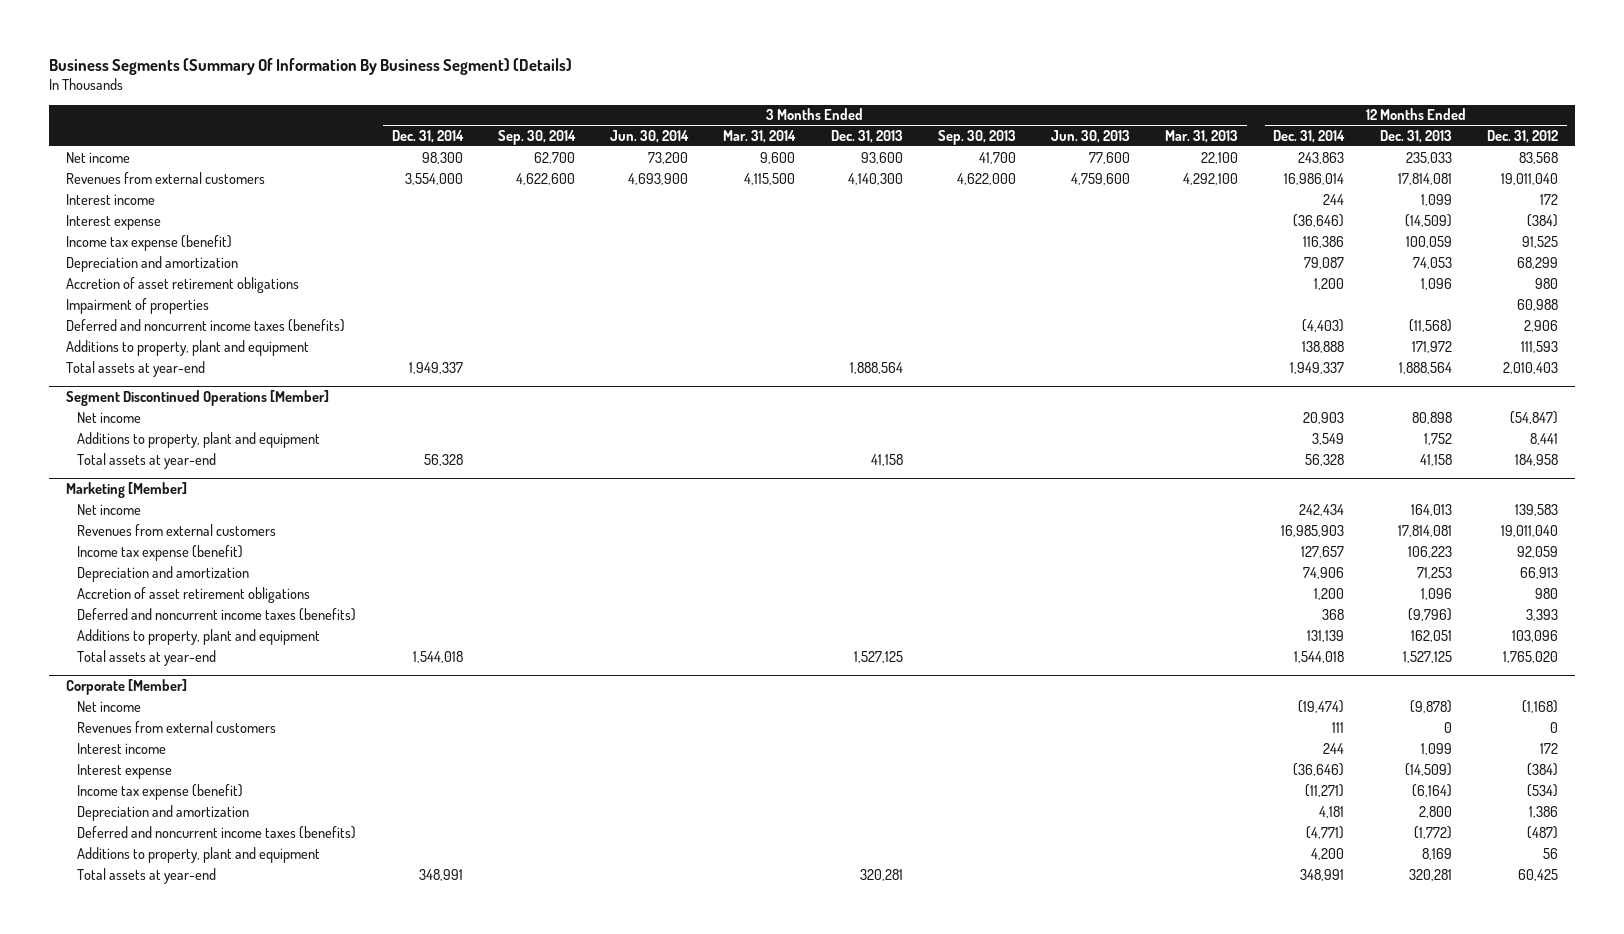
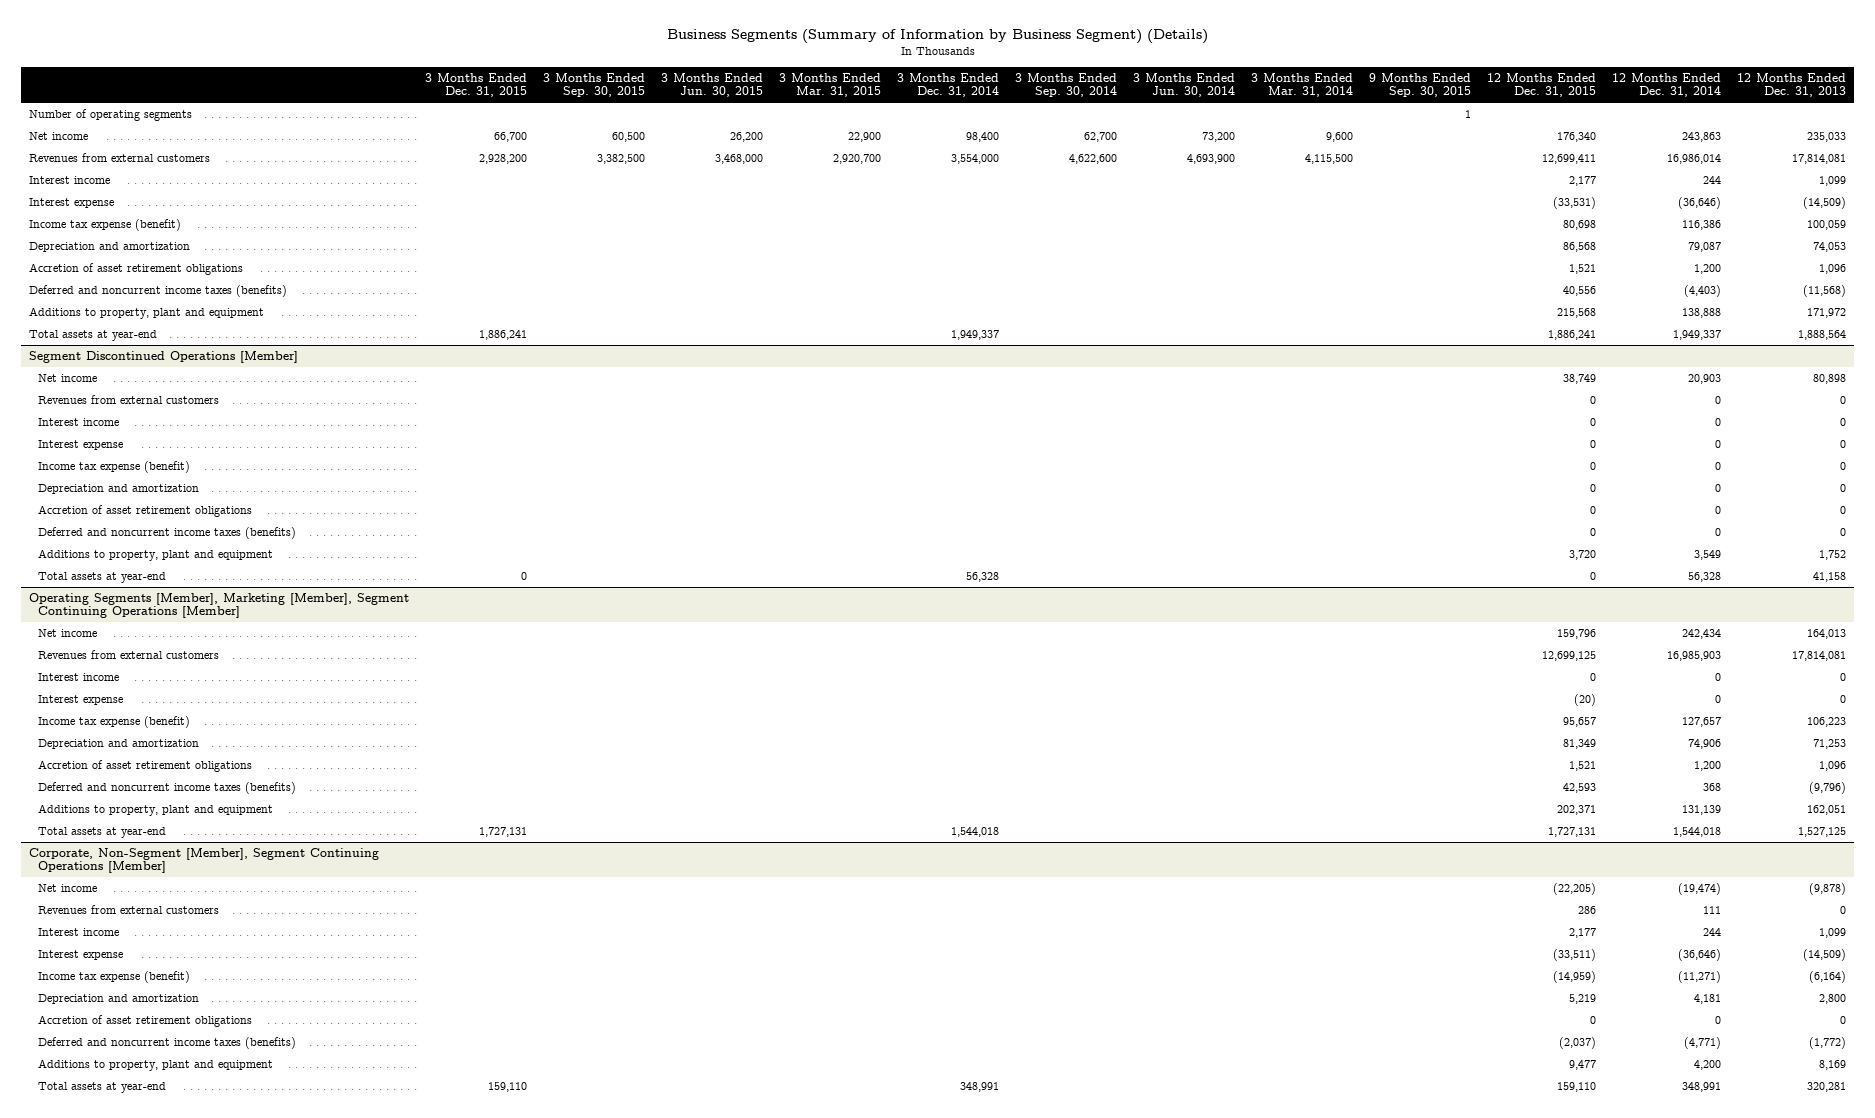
[48,57,572,75] Business Segments (Summary Of Information By Business Segment) (Details) -> [666,29,1208,45] Business Segments (Summary of Information by Business Segment) (Details)
[830,129,903,143] Dec. 31, 2013 -> none
[937,129,1016,145] Sep. 30, 2013 -> none
[1051,129,1131,143] Jun. 30, 2013 -> none
[1165,129,1239,143] Mar. 31, 2013 -> none
[1486,129,1558,143] Dec. 31, 2012 -> none
none -> [425,72,528,98] 3 Months Ended Dec. 31, 2015
none -> [543,72,646,98] 3 Months Ended Sep. 30, 2015
none -> [661,72,764,98] 3 Months Ended Jun. 30, 2015
none -> [779,72,882,98] 3 Months Ended Mar. 31, 2015
none -> [1368,72,1471,98] 9 Months Ended Sep. 30, 2015
none -> [1486,72,1596,98] 12 Months Ended Dec. 31, 2015
none -> [29,108,193,121] Number of operating segments
[421,151,463,164] 98,300 -> [966,131,1000,142] 98,400
[66,297,210,314] Impairment of properties -> none
none -> [38,394,220,404] Revenues from external customers
none -> [38,417,120,426] Interest income
none -> [38,439,124,450] Interest expense
none -> [38,460,191,473] Income tax expense (benefit)
none -> [38,483,200,494] Depreciation and amortization
none -> [38,504,253,517] Accretion of asset retirement obligations
none -> [38,526,297,539] Deferred and noncurrent income taxes (benefits)
[66,482,188,499] Marketing [Member] -> none
none -> [29,592,410,619] Operating Segments [Member], Marketing [Member], Segment Continuing Operations [Member]
none -> [38,672,120,681] Interest income
none -> [38,694,124,705] Interest expense
[66,679,188,696] Corporate [Member] -> none
none -> [29,847,380,874] Corporate, Non-Segment [Member], Segment Continuing Operations [Member]
none -> [38,1014,253,1027] Accretion of asset retirement obligations

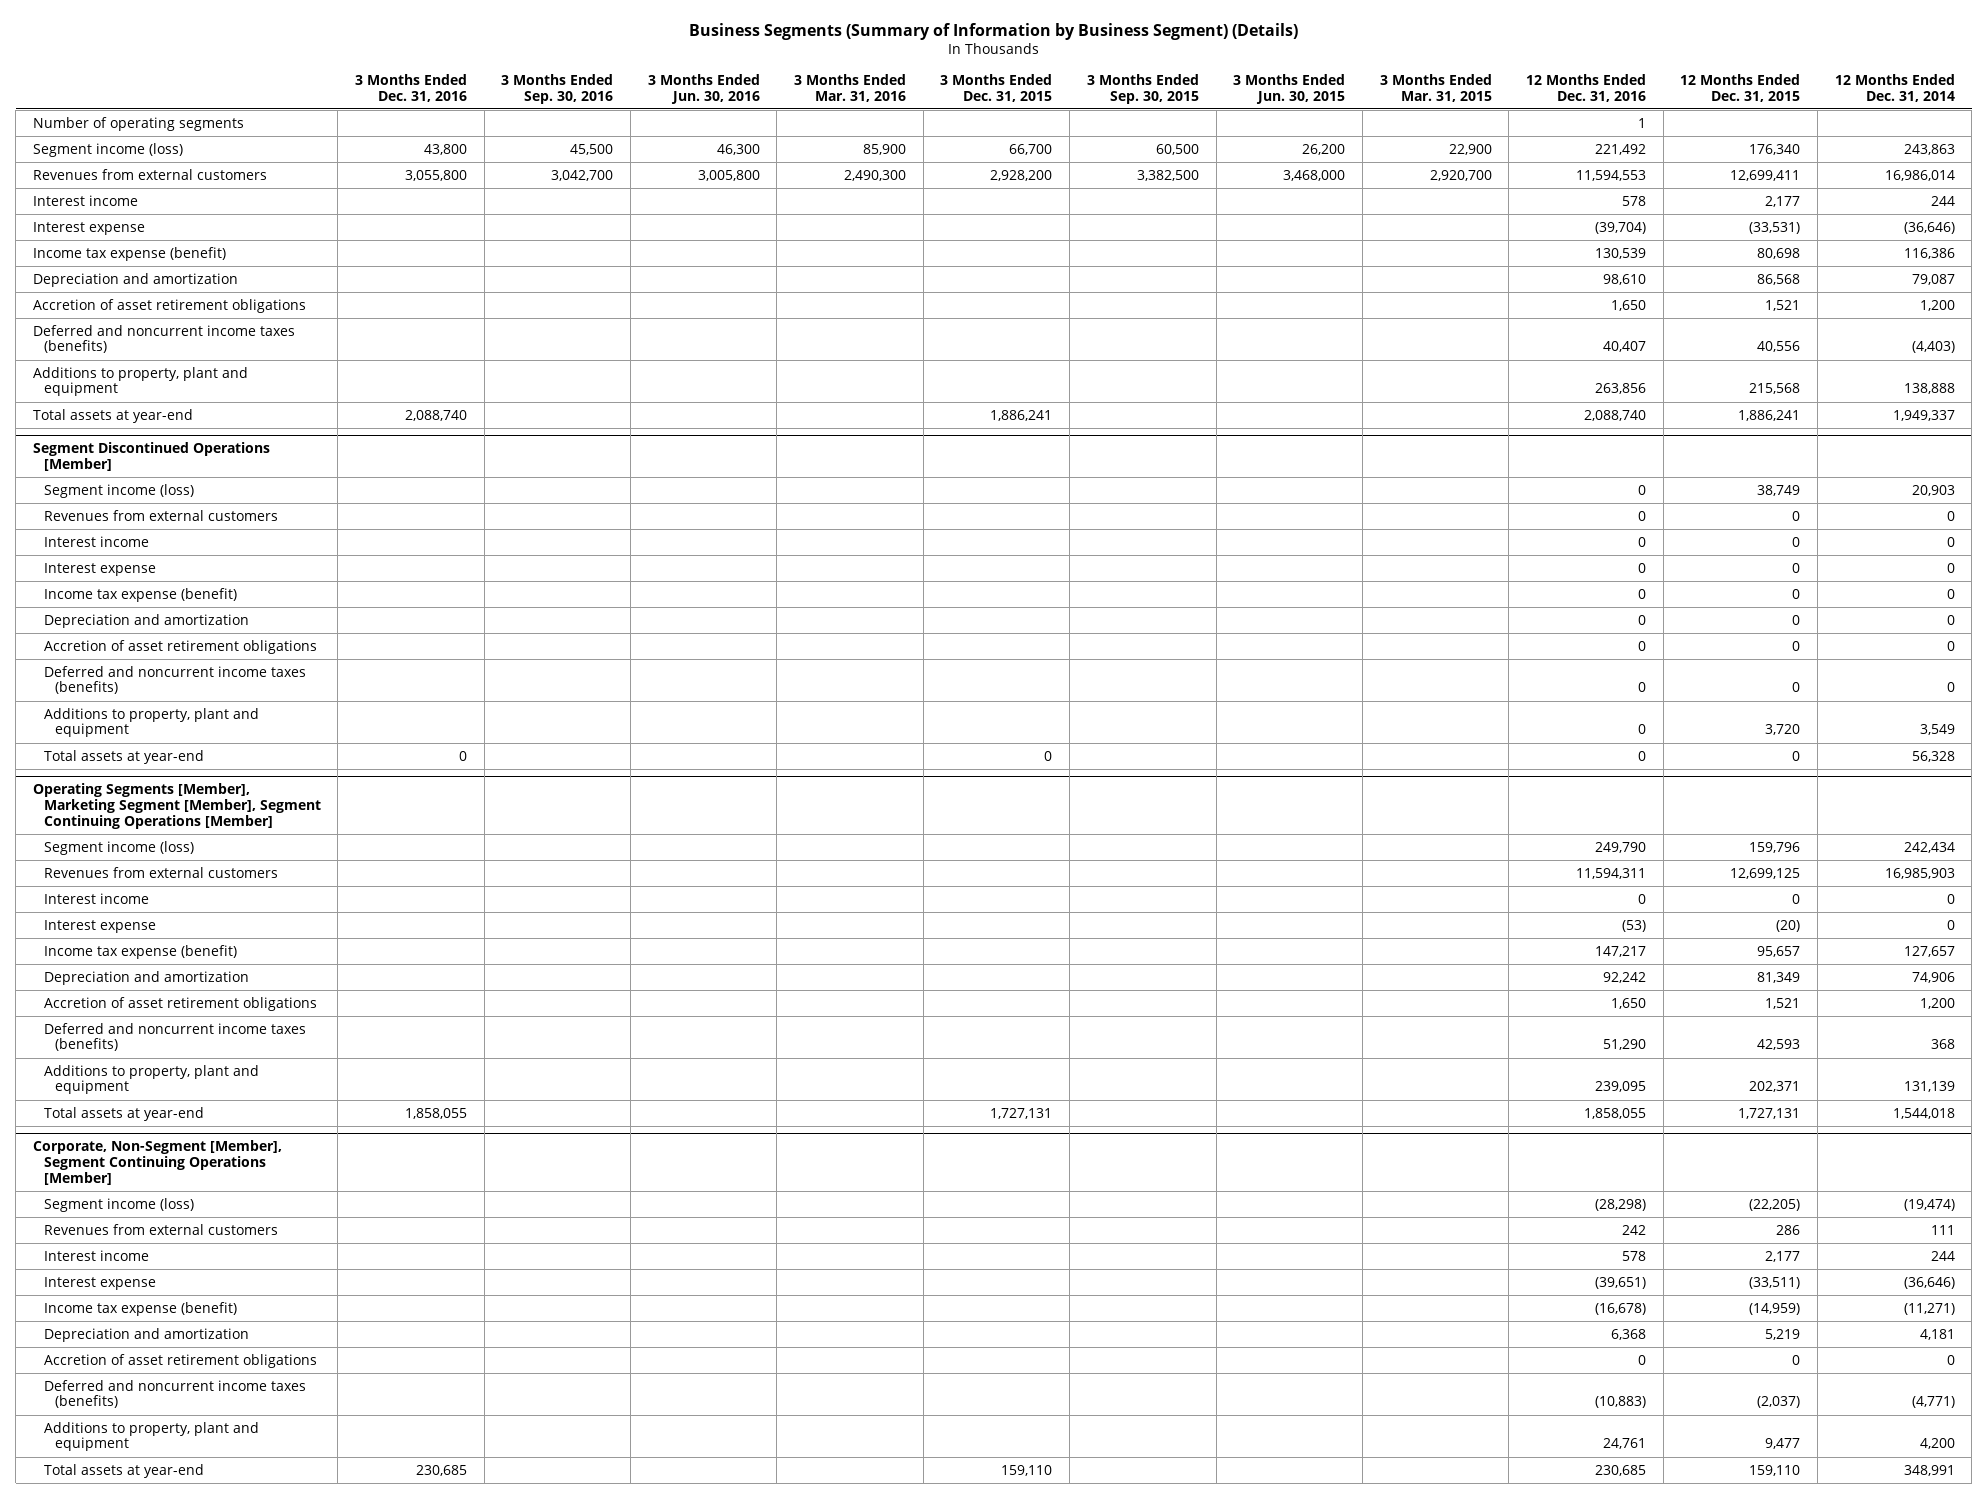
[897,72,1000,98] 3 Months Ended Dec. 31, 2014 -> none
[1015,72,1118,98] 3 Months Ended Sep. 30, 2014 -> none
[1133,72,1236,98] 3 Months Ended Jun. 30, 2014 -> none
[1250,72,1353,98] 3 Months Ended Mar. 31, 2014 -> none
[1368,72,1471,98] 9 Months Ended Sep. 30, 2015 -> none
[1736,72,1846,98] 12 Months Ended Dec. 31, 2013 -> none
none -> [355,73,468,102] 3 Months Ended Dec. 31, 2016
none -> [501,73,614,104] 3 Months Ended Sep. 30, 2016
none -> [647,73,760,104] 3 Months Ended Jun. 30, 2016
none -> [794,73,907,102] 3 Months Ended Mar. 31, 2016
none -> [1525,73,1646,102] 12 Months Ended Dec. 31, 2016
[29,131,89,140] Net income -> [32,142,183,157] Segment income (loss)
[38,373,98,382] Net income -> [43,483,194,498] Segment income (loss)
[29,592,410,619] Operating Segments [Member], Marketing [Member], Segment Continuing Operations [Member] -> [32,783,321,830] Operating Segments [Member], Marketing Segment [Member], Segment Continuing Operations [Member]
[38,628,98,637] Net income -> [43,840,194,855] Segment income (loss)
[38,883,98,892] Net income -> [43,1197,194,1212] Segment income (loss)

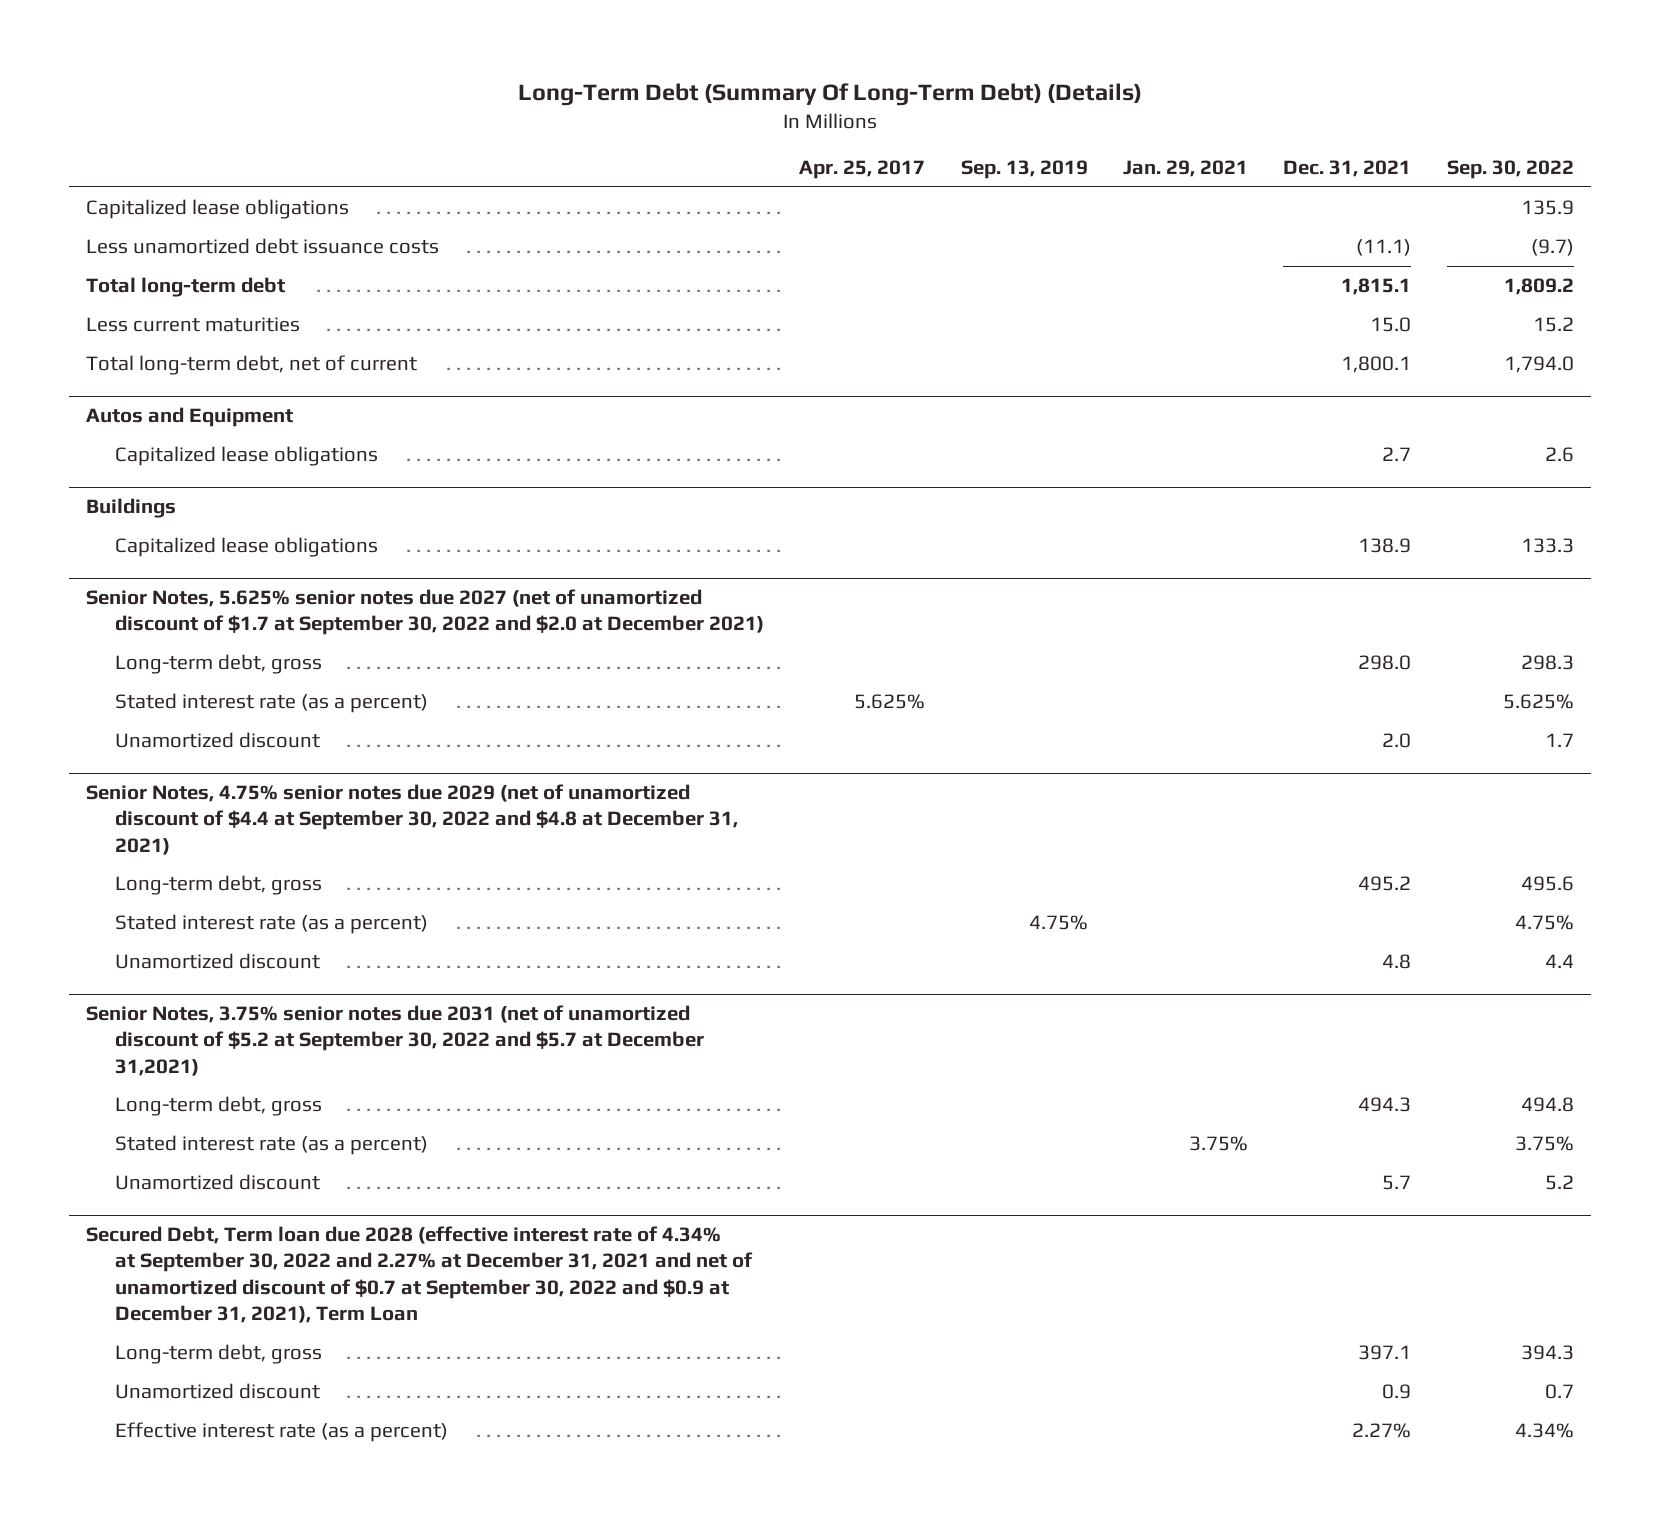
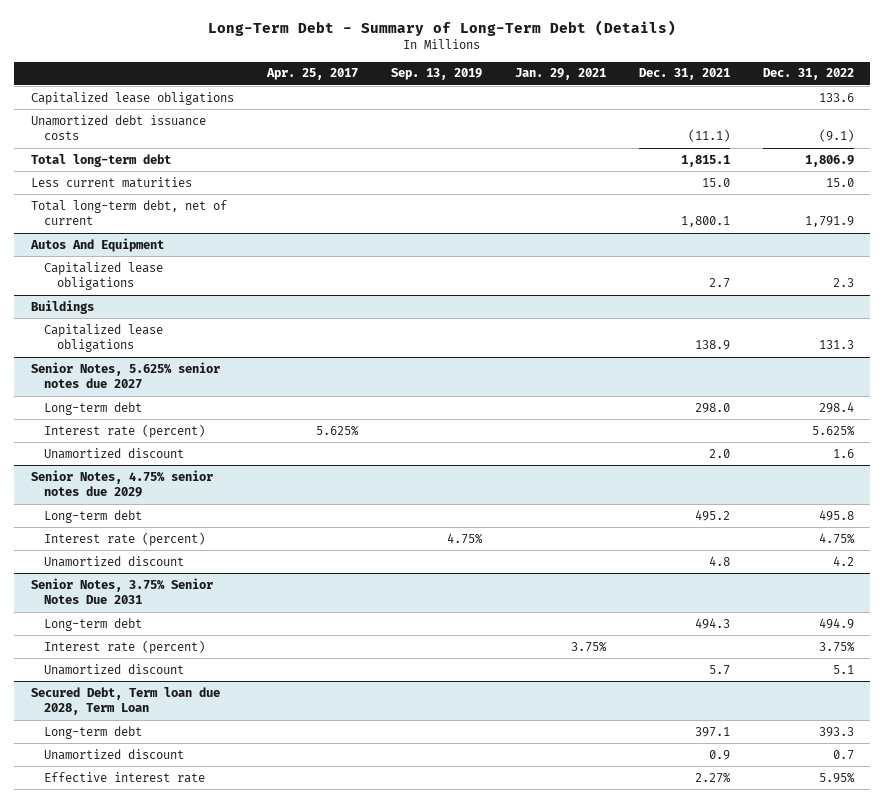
[518,83,1143,107] Long-Term Debt (Summary Of Long-Term Debt) (Details) -> [208,19,677,36] Long-Term Debt - Summary of Long-Term Debt (Details)
[1446,159,1574,179] Sep. 30, 2022 -> none
none -> [762,68,854,81] Dec. 31, 2022
[86,237,440,254] Less unamortized debt issuance costs -> [30,114,206,141] Unamortized debt issuance costs
[86,407,294,428] Autos and Equipment -> [29,237,164,252] Autos And Equipment
[86,589,764,636] Senior Notes, 5.625% senior notes due 2027 (net of unamortized discount of $1.7 at September 30, 2022 and $2.0 at December 2021) -> none
none -> [30,361,220,389] Senior Notes, 5.625% senior notes due 2027
[114,653,322,674] Long-term debt, gross -> [43,401,142,415] Long-term debt
[114,692,428,713] Stated interest rate (as a percent) -> [43,423,205,438] Interest rate (percent)
[86,784,738,855] Senior Notes, 4.75% senior notes due 2029 (net of unamortized discount of $4.4 at September 30, 2022 and $4.8 at December 31, 2021) -> none
none -> [30,469,213,498] Senior Notes, 4.75% senior notes due 2029
[114,874,322,895] Long-term debt, gross -> [43,509,142,523] Long-term debt
[114,913,428,934] Stated interest rate (as a percent) -> [43,531,205,546] Interest rate (percent)
[86,1005,704,1076] Senior Notes, 3.75% senior notes due 2031 (net of unamortized discount of $5.2 at September 30, 2022 and $5.7 at December 31,2021) -> none
none -> [30,577,213,605] Senior Notes, 3.75% Senior Notes Due 2031
[114,1095,322,1116] Long-term debt, gross -> [43,617,142,631] Long-term debt
[114,1134,428,1155] Stated interest rate (as a percent) -> [43,639,205,654] Interest rate (percent)
[86,1226,753,1323] Secured Debt, Term loan due 2028 (effective interest rate of 4.34% at September 30, 2022 and 2.27% at December 31, 2021 and net of unamortized discount of $0.7 at September 30, 2022 and $0.9 at December 31, 2021), Term Loan -> none
none -> [30,686,220,716] Secured Debt, Term loan due 2028, Term Loan
[114,1343,322,1364] Long-term debt, gross -> [43,725,142,739] Long-term debt
[114,1421,448,1442] Effective interest rate (as a percent) -> [43,771,205,783] Effective interest rate

